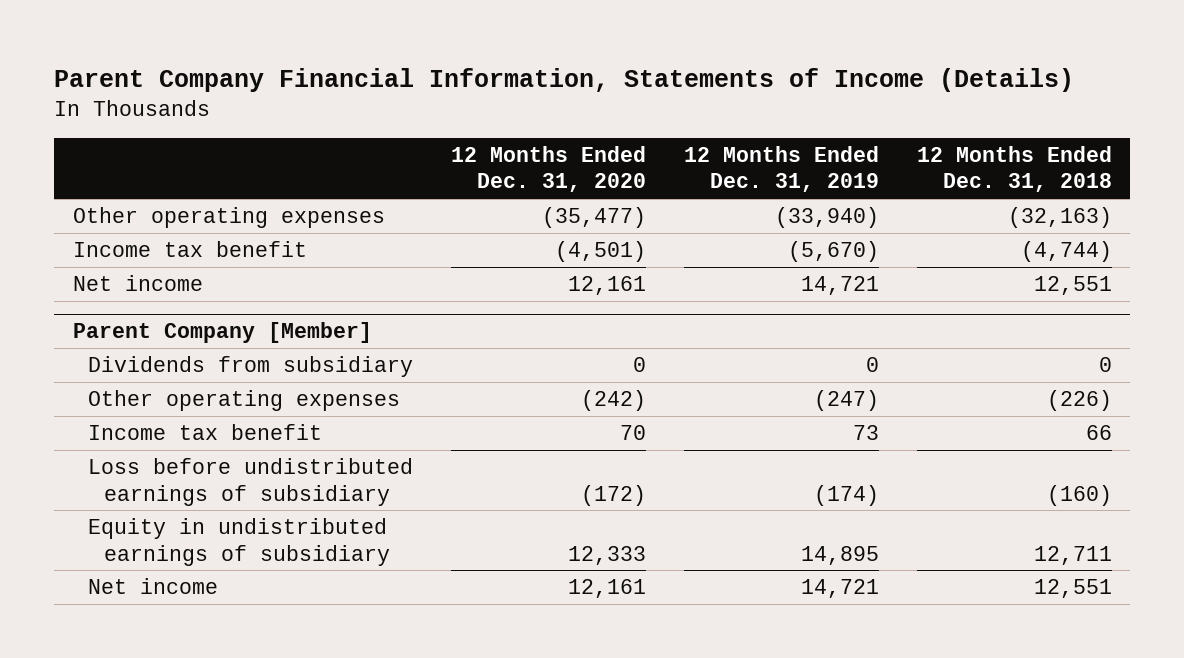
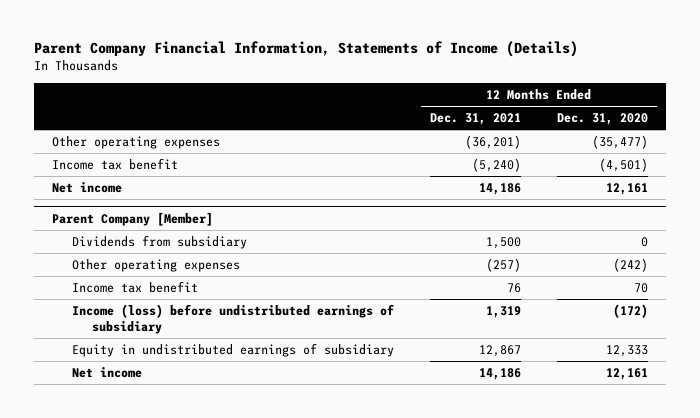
[683,145,879,193] 12 Months Ended Dec. 31, 2019 -> none
[916,145,1112,193] 12 Months Ended Dec. 31, 2018 -> none
none -> [429,112,521,125] Dec. 31, 2021
[88,458,414,506] Loss before undistributed earnings of subsidiary -> [71,303,394,334] Income (loss) before undistributed earnings of subsidiary

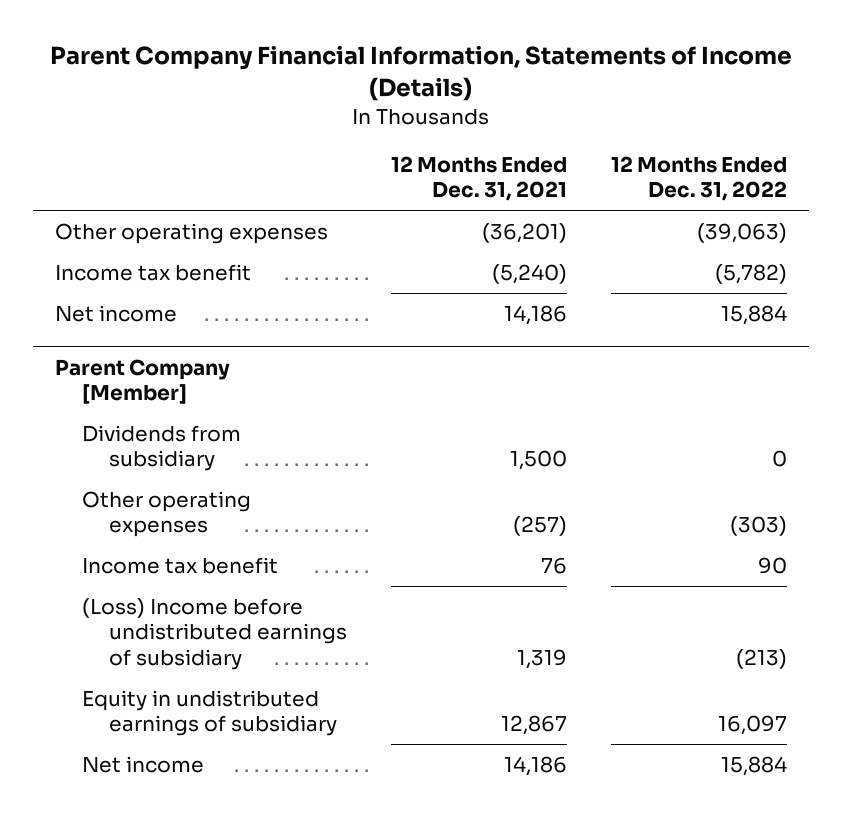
[556,112,648,125] Dec. 31, 2020 -> none
none -> [611,155,788,202] 12 Months Ended Dec. 31, 2022
[71,303,394,334] Income (loss) before undistributed earnings of subsidiary -> [81,597,347,670] (Loss) Income before undistributed earnings of subsidiary

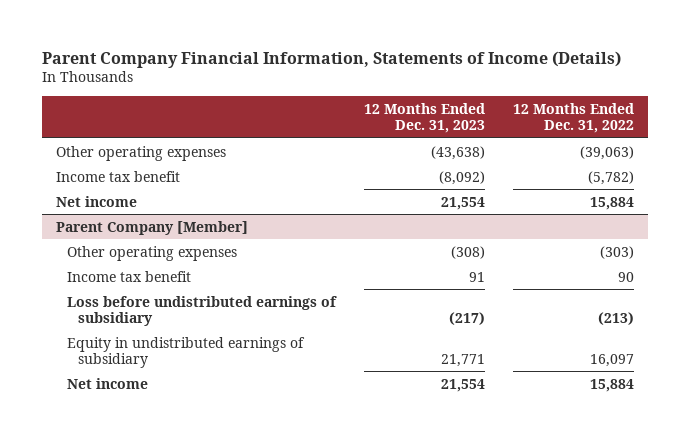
[391,155,568,202] 12 Months Ended Dec. 31, 2021 -> none
none -> [363,102,485,134] 12 Months Ended Dec. 31, 2023
[81,424,241,472] Dividends from subsidiary -> none
[81,597,347,670] (Loss) Income before undistributed earnings of subsidiary -> [66,295,337,326] Loss before undistributed earnings of subsidiary

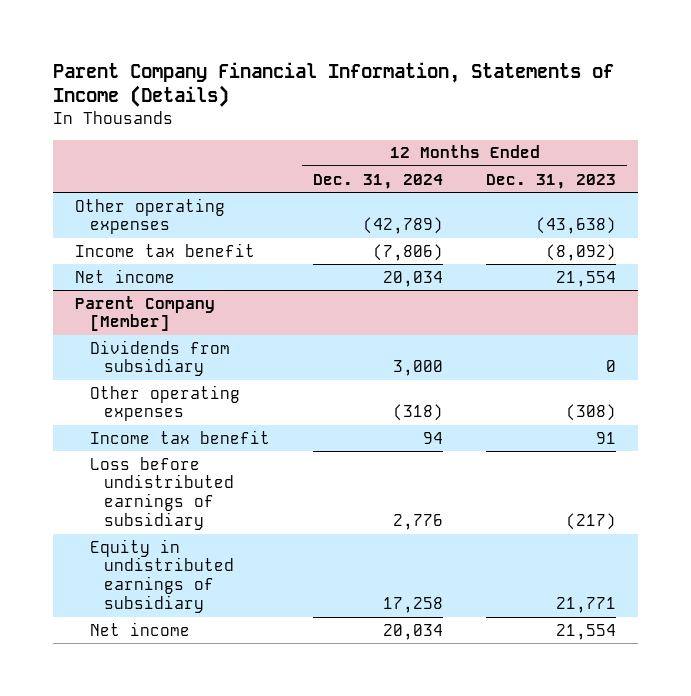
[513,102,635,134] 12 Months Ended Dec. 31, 2022 -> none
none -> [312,173,443,189] Dec. 31, 2024
none -> [89,339,230,377] Dividends from subsidiary

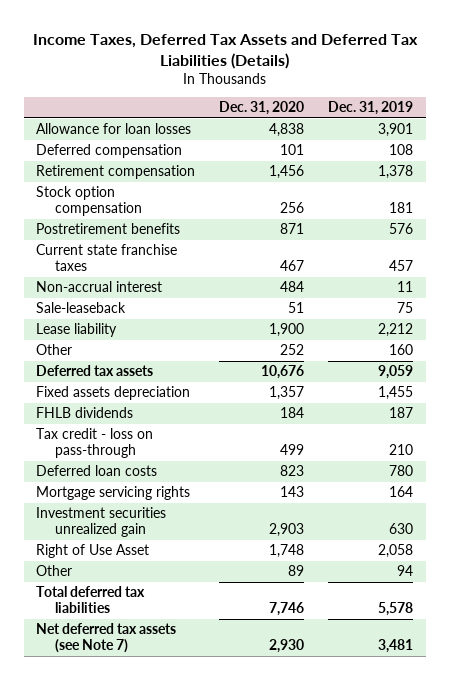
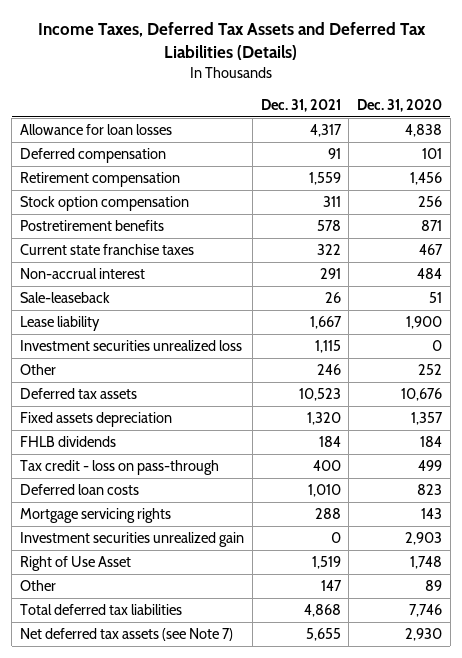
[328,101,414,116] Dec. 31, 2019 -> none
none -> [260,98,341,112] Dec. 31, 2021
none -> [20,340,243,352] Investment securities unrealized loss

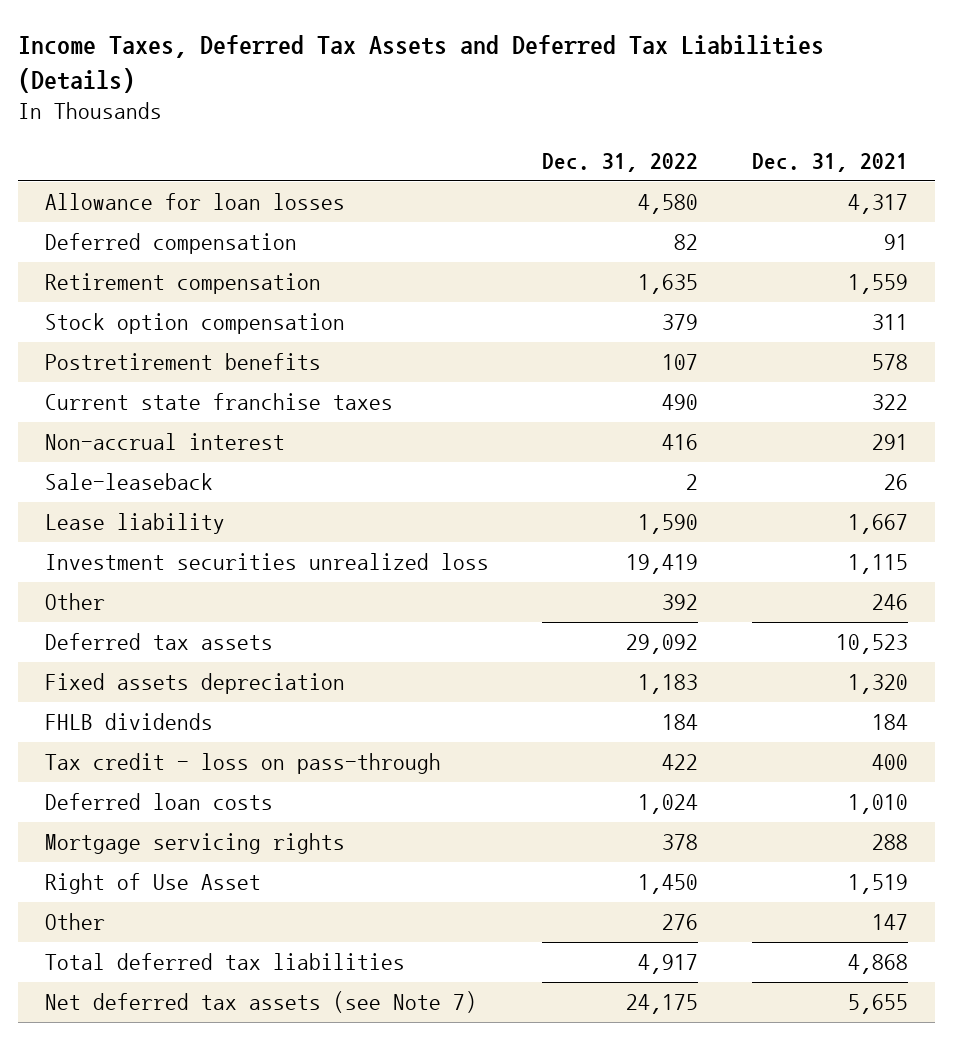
[356,98,442,112] Dec. 31, 2020 -> none
none -> [542,153,699,173] Dec. 31, 2022
[20,532,245,548] Investment securities unrealized gain -> none

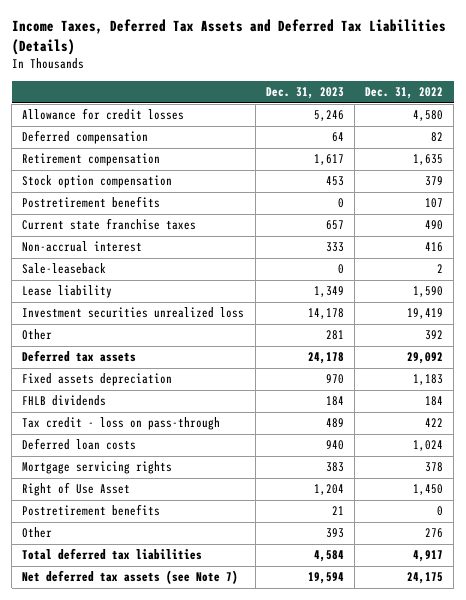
[752,153,909,173] Dec. 31, 2021 -> none
none -> [265,87,344,100] Dec. 31, 2023
[44,193,345,211] Allowance for loan losses -> [22,108,185,121] Allowance for credit losses
none -> [22,504,161,517] Postretirement benefits

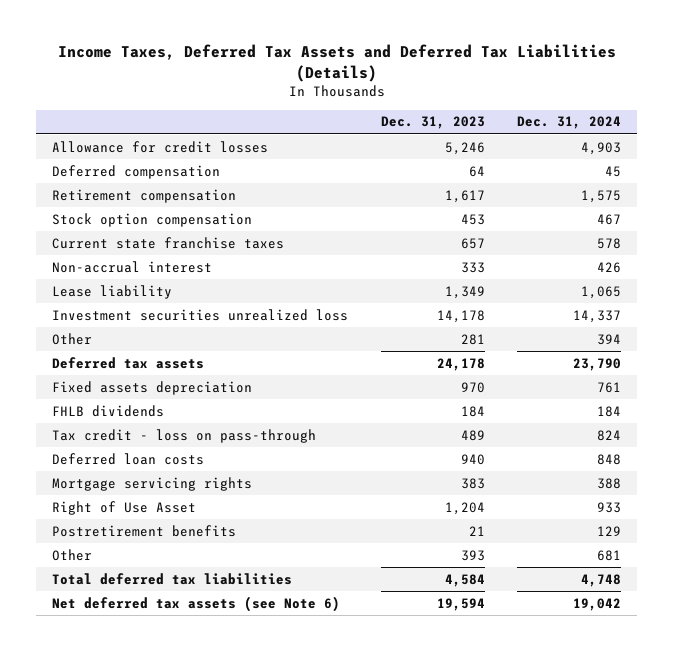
[365,87,444,100] Dec. 31, 2022 -> none
none -> [517,116,622,130] Dec. 31, 2024
[22,196,161,209] Postretirement benefits -> none
[22,263,107,275] Sale-leaseback -> none
[22,570,239,585] Net deferred tax assets (see Note 7) -> [52,595,341,612] Net deferred tax assets (see Note 6)

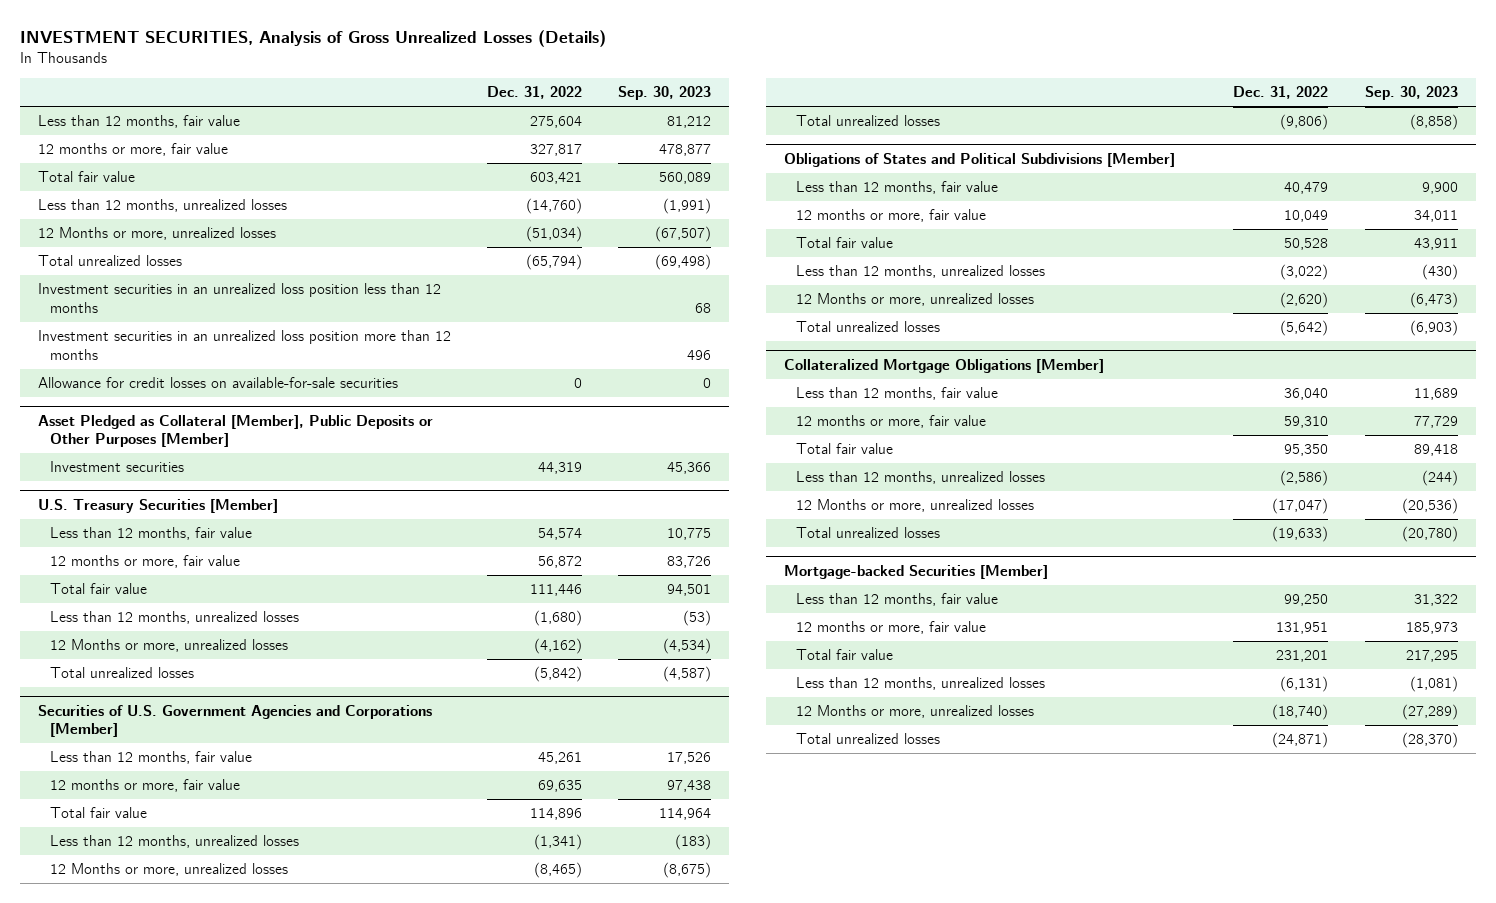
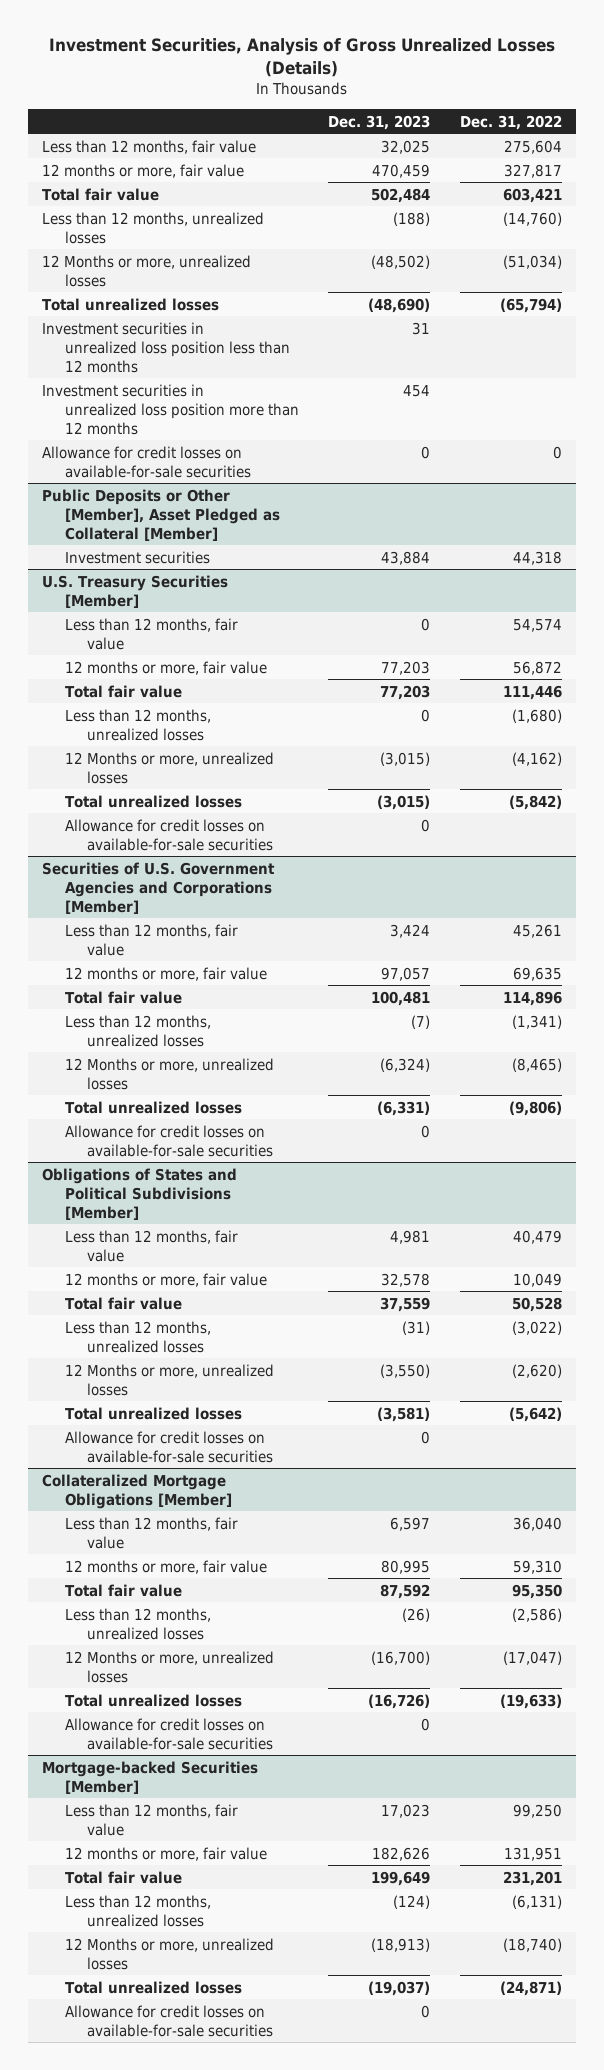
[20,29,607,47] INVESTMENT SECURITIES, Analysis of Gross Unrealized Losses (Details) -> [48,37,555,77] Investment Securities, Analysis of Gross Unrealized Losses (Details)
[618,85,712,100] Sep. 30, 2023 -> none
none -> [328,114,431,130] Dec. 31, 2023
[38,283,442,313] Investment securities in an unrealized loss position less than 12 months -> [42,321,290,373] Investment securities in unrealized loss position less than 12 months
[38,330,452,360] Investment securities in an unrealized loss position more than 12 months -> [42,383,299,435] Investment securities in unrealized loss position more than 12 months
[38,414,434,448] Asset Pledged as Collateral [Member], Public Deposits or Other Purposes [Member] -> [42,488,280,541] Public Deposits or Other [Member], Asset Pledged as Collateral [Member]
[538,462,583,475] 44,319 -> [512,550,562,565] 44,318
none -> [64,818,274,851] Allowance for credit losses on available-for-sale securities
none -> [64,1124,274,1157] Allowance for credit losses on available-for-sale securities
none -> [64,1430,274,1463] Allowance for credit losses on available-for-sale securities
none -> [64,1717,274,1750] Allowance for credit losses on available-for-sale securities
none -> [64,2004,274,2037] Allowance for credit losses on available-for-sale securities

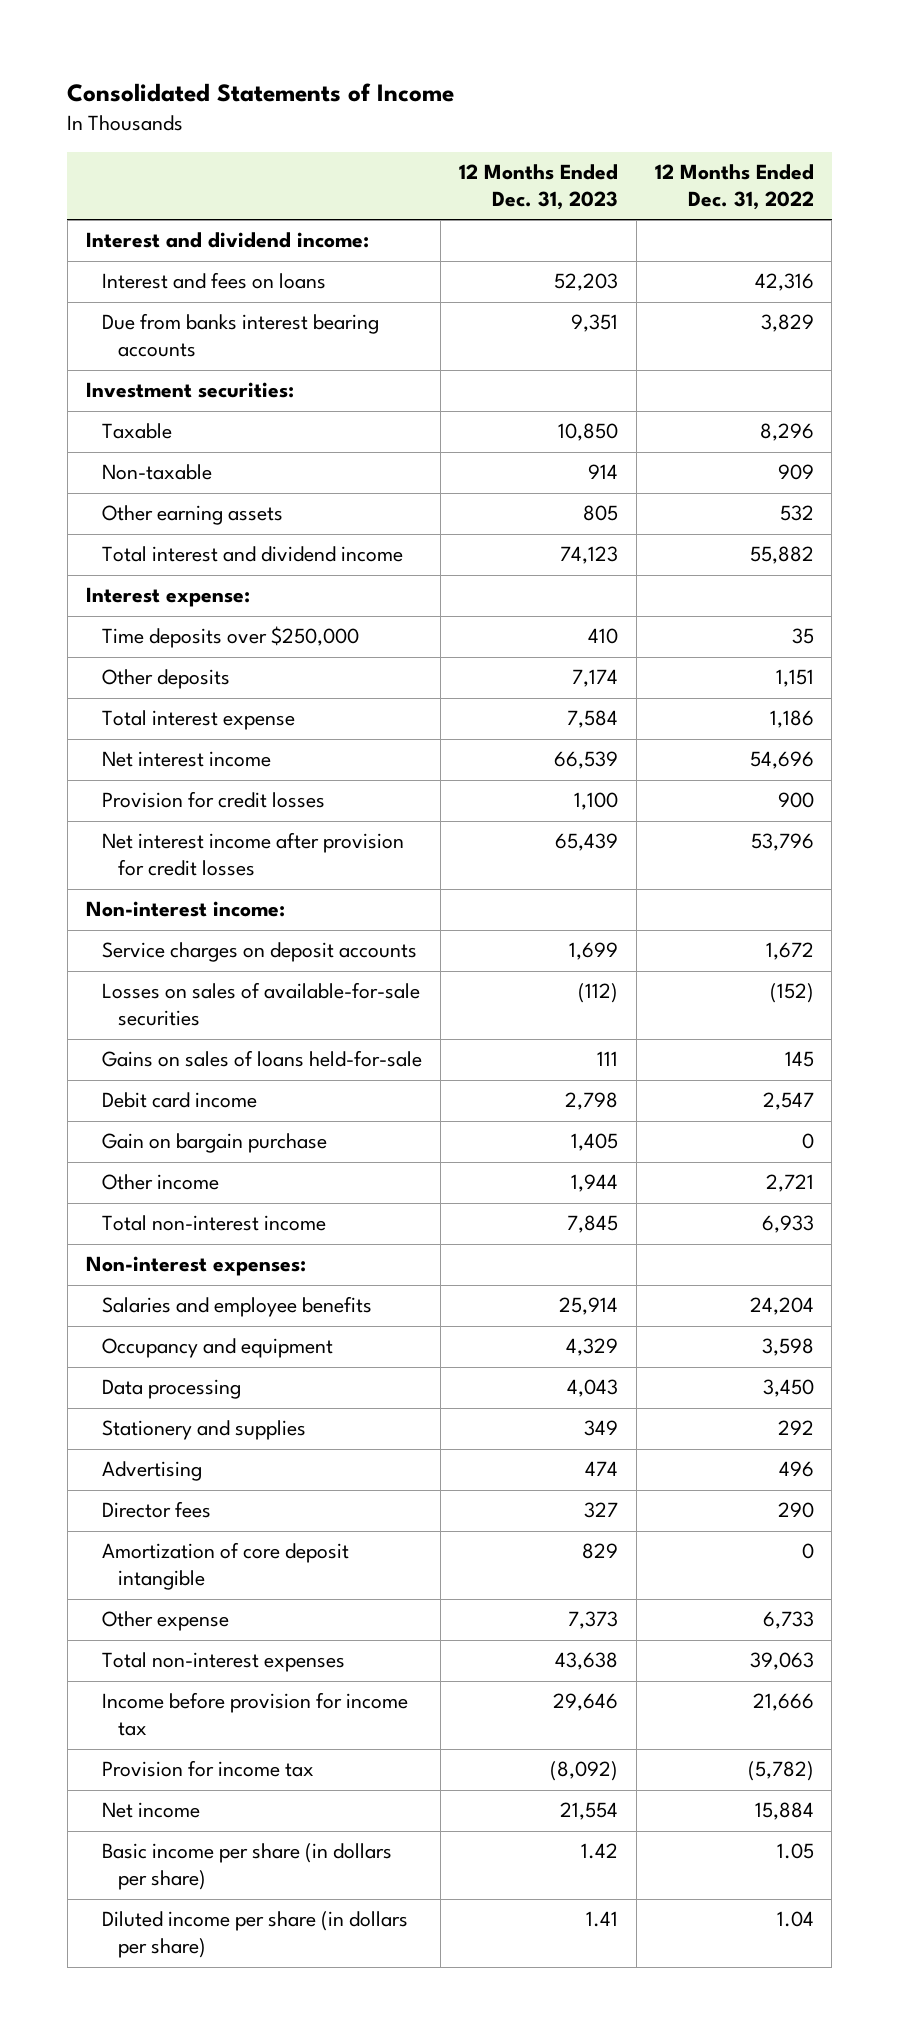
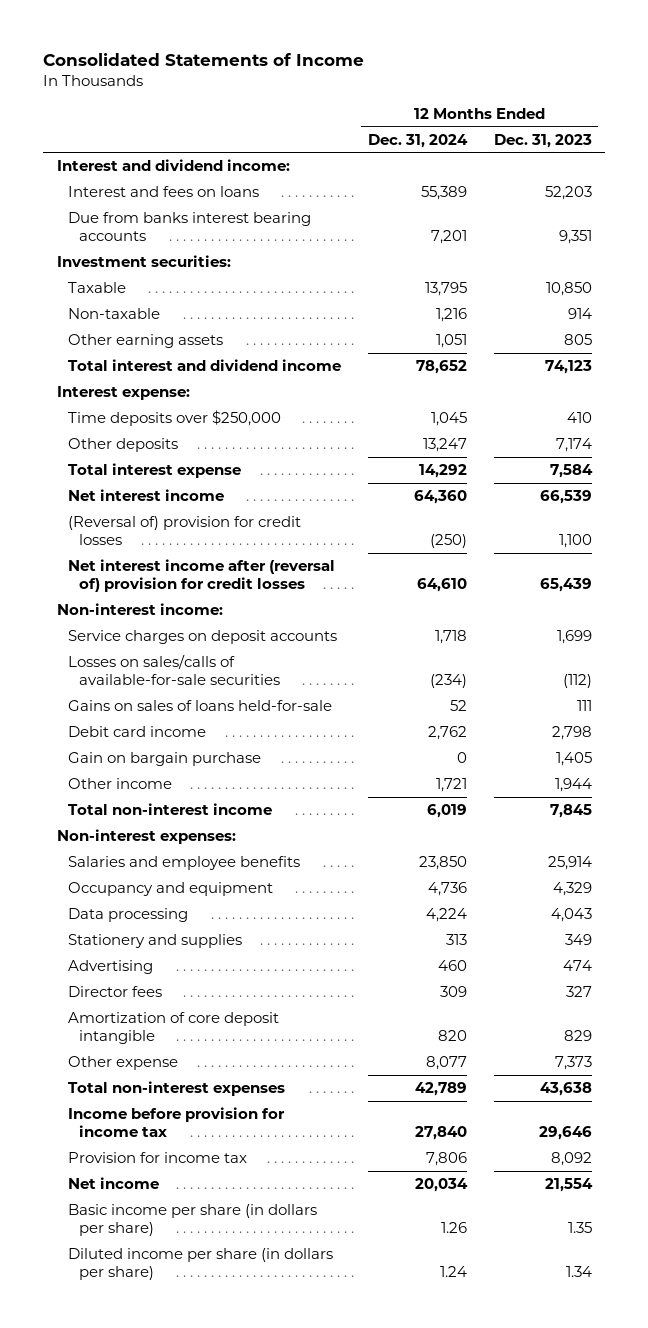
[654,164,814,211] 12 Months Ended Dec. 31, 2022 -> none
none -> [367,133,468,148] Dec. 31, 2024
[101,791,325,809] Provision for credit losses -> [67,516,301,546] (Reversal of) provision for credit losses
[101,832,404,877] Net interest income after provision for credit losses -> [67,559,335,593] Net interest income after (reversal of) provision for credit losses
[101,982,420,1027] Losses on sales of available-for-sale securities -> [67,654,280,686] Losses on sales/calls of available-for-sale securities
[549,1761,618,1782] (8,092) -> [550,1152,592,1167] 8,092
[580,1843,618,1860] 1.42 -> [567,1222,592,1234] 1.35
[585,1911,618,1928] 1.41 -> [565,1266,592,1278] 1.34

